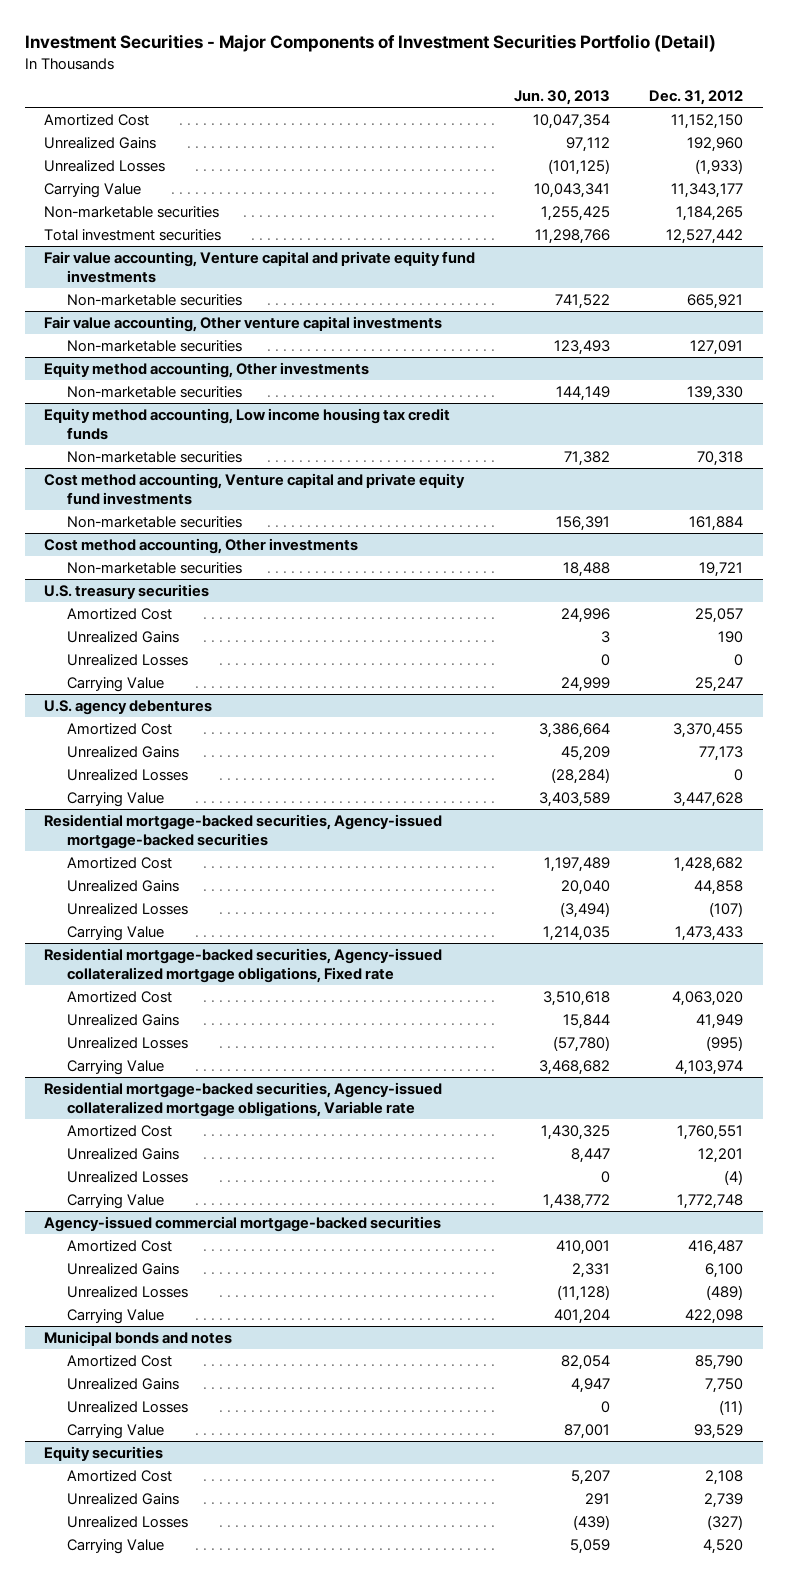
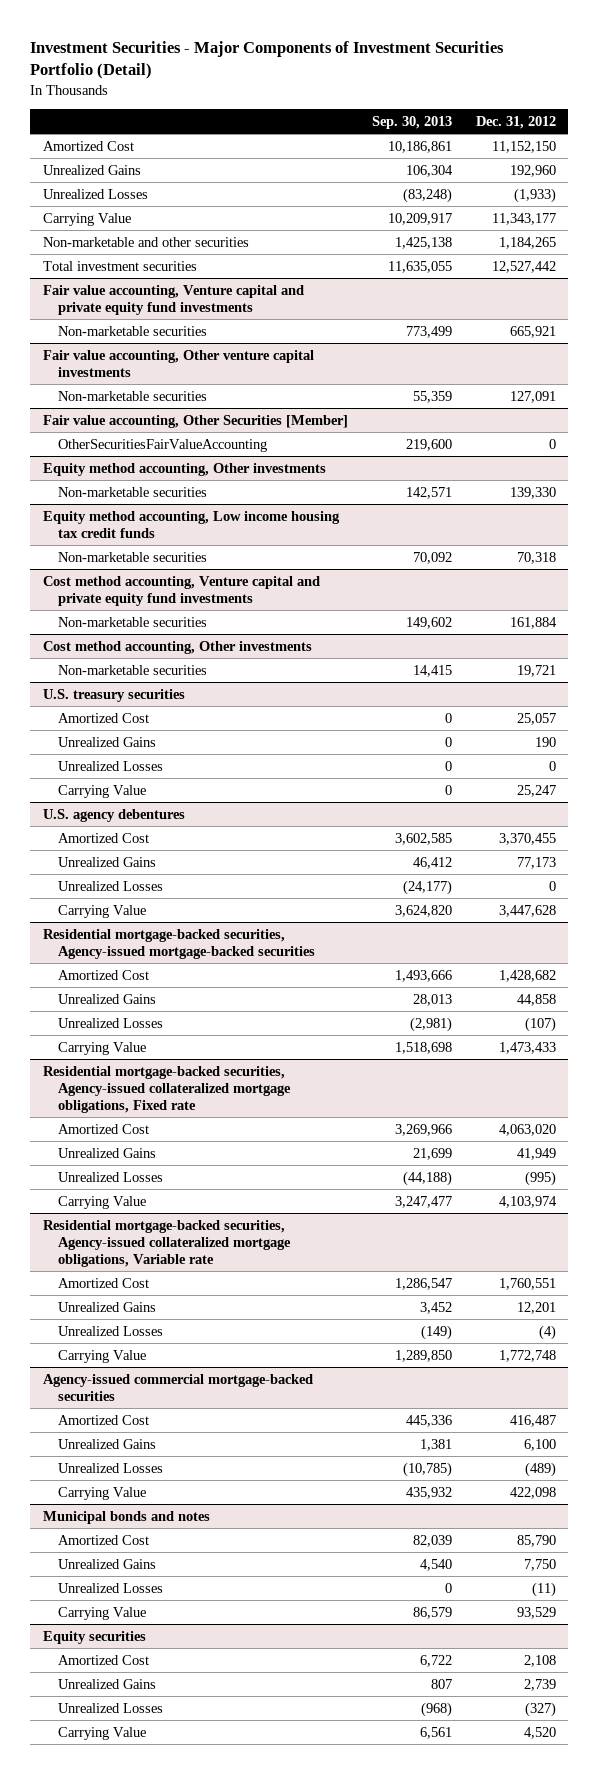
[514,90,611,106] Jun. 30, 2013 -> none
none -> [371,115,452,129] Sep. 30, 2013
[44,205,220,218] Non-marketable securities -> [42,236,249,247] Non-marketable and other securities
none -> [42,414,348,428] Fair value accounting, Other Securities [Member]
none -> [57,438,267,452] OtherSecuritiesFairValueAccounting

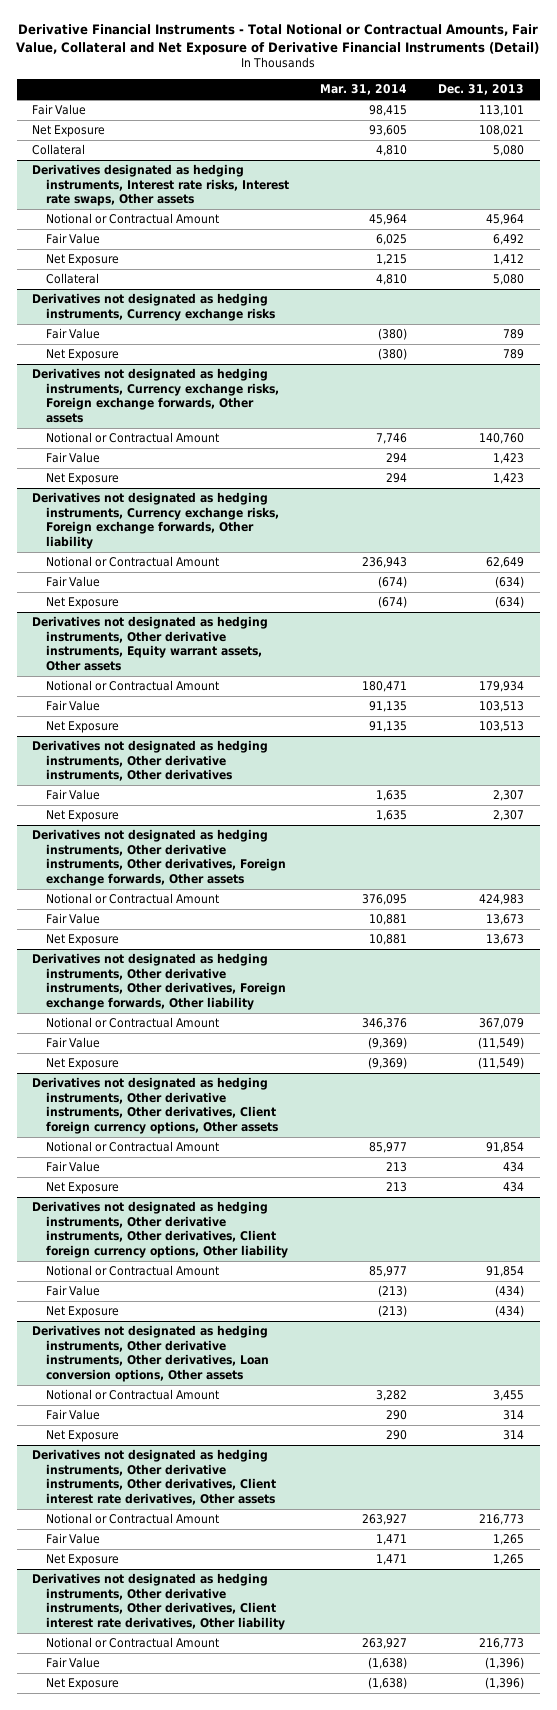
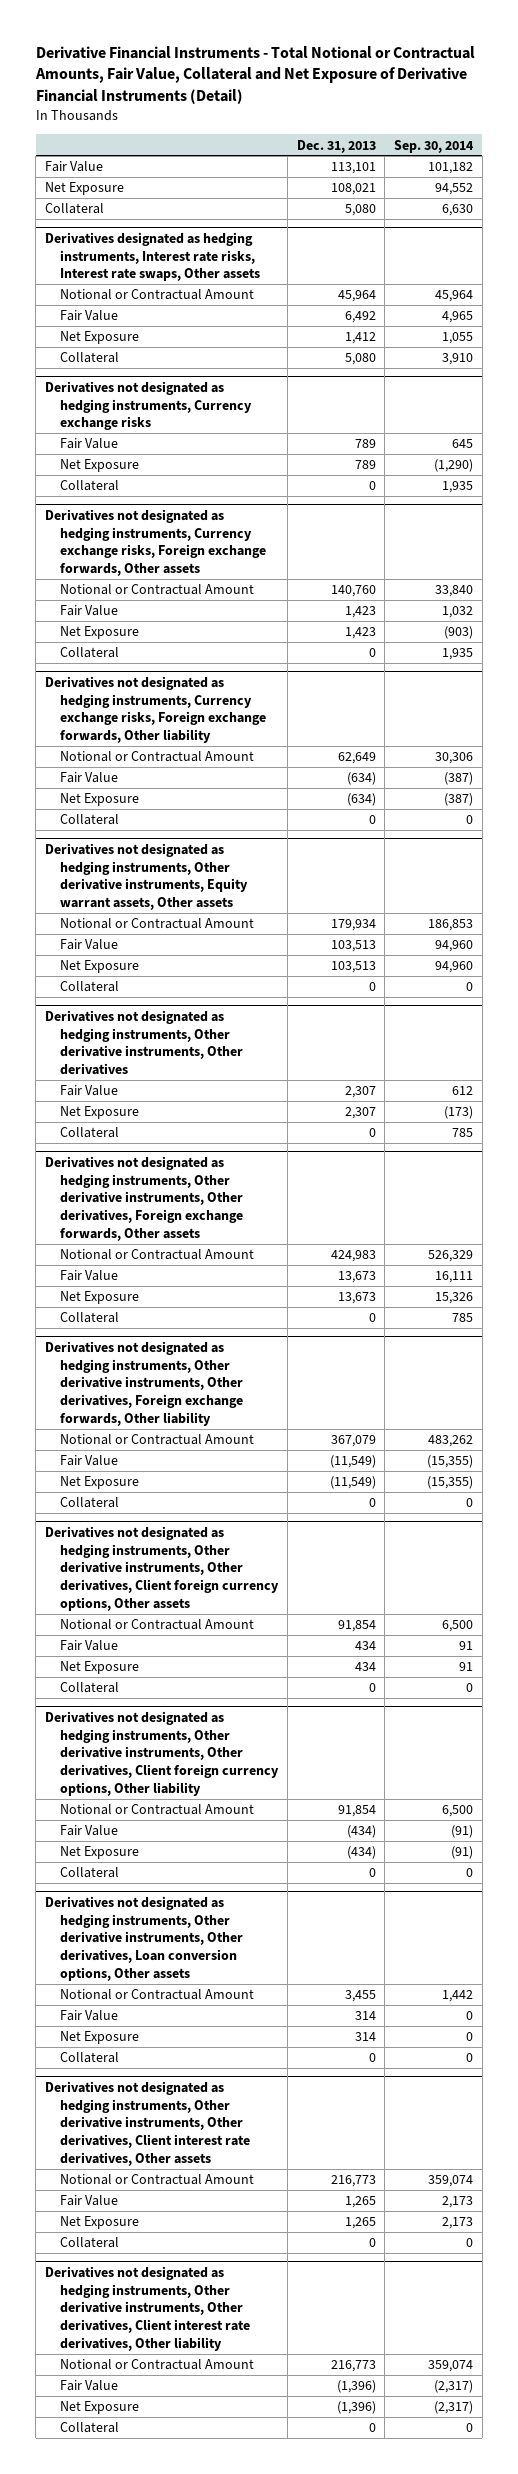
[320,83,408,95] Mar. 31, 2014 -> none
none -> [393,139,474,153] Sep. 30, 2014
none -> [60,480,120,492] Collateral
none -> [60,647,120,659] Collateral
none -> [60,814,120,826] Collateral
none -> [60,981,120,993] Collateral
none -> [60,1127,120,1139] Collateral
none -> [60,1312,120,1324] Collateral
none -> [60,1497,120,1509] Collateral
none -> [60,1682,120,1694] Collateral
none -> [60,1867,120,1879] Collateral
none -> [60,2052,120,2064] Collateral
none -> [60,2237,120,2249] Collateral
none -> [60,2422,120,2434] Collateral

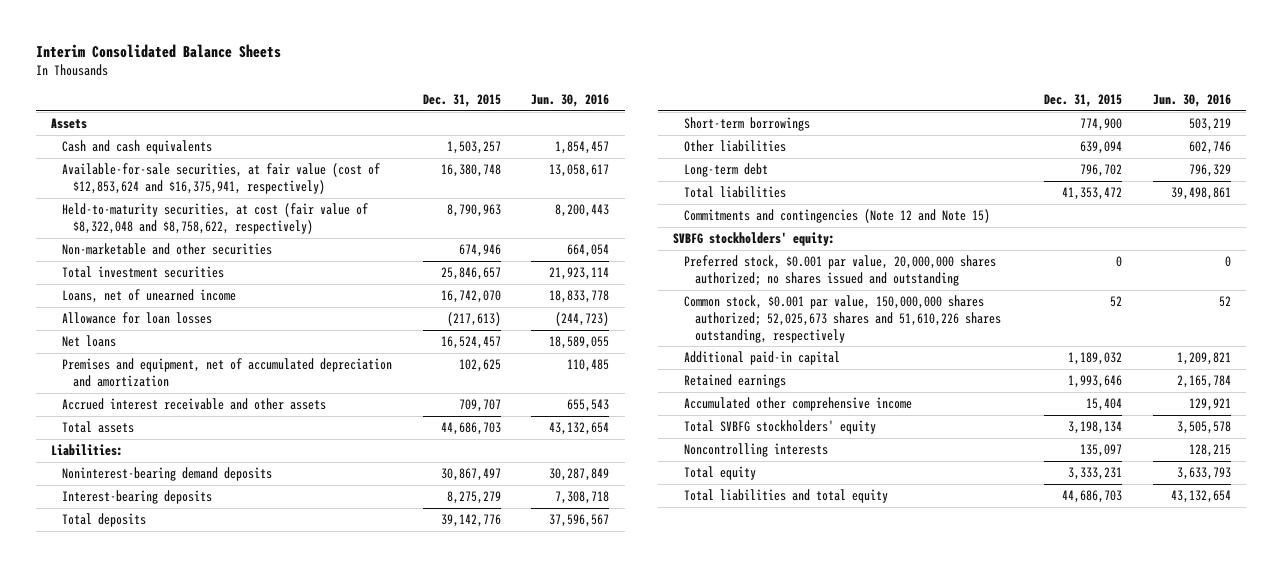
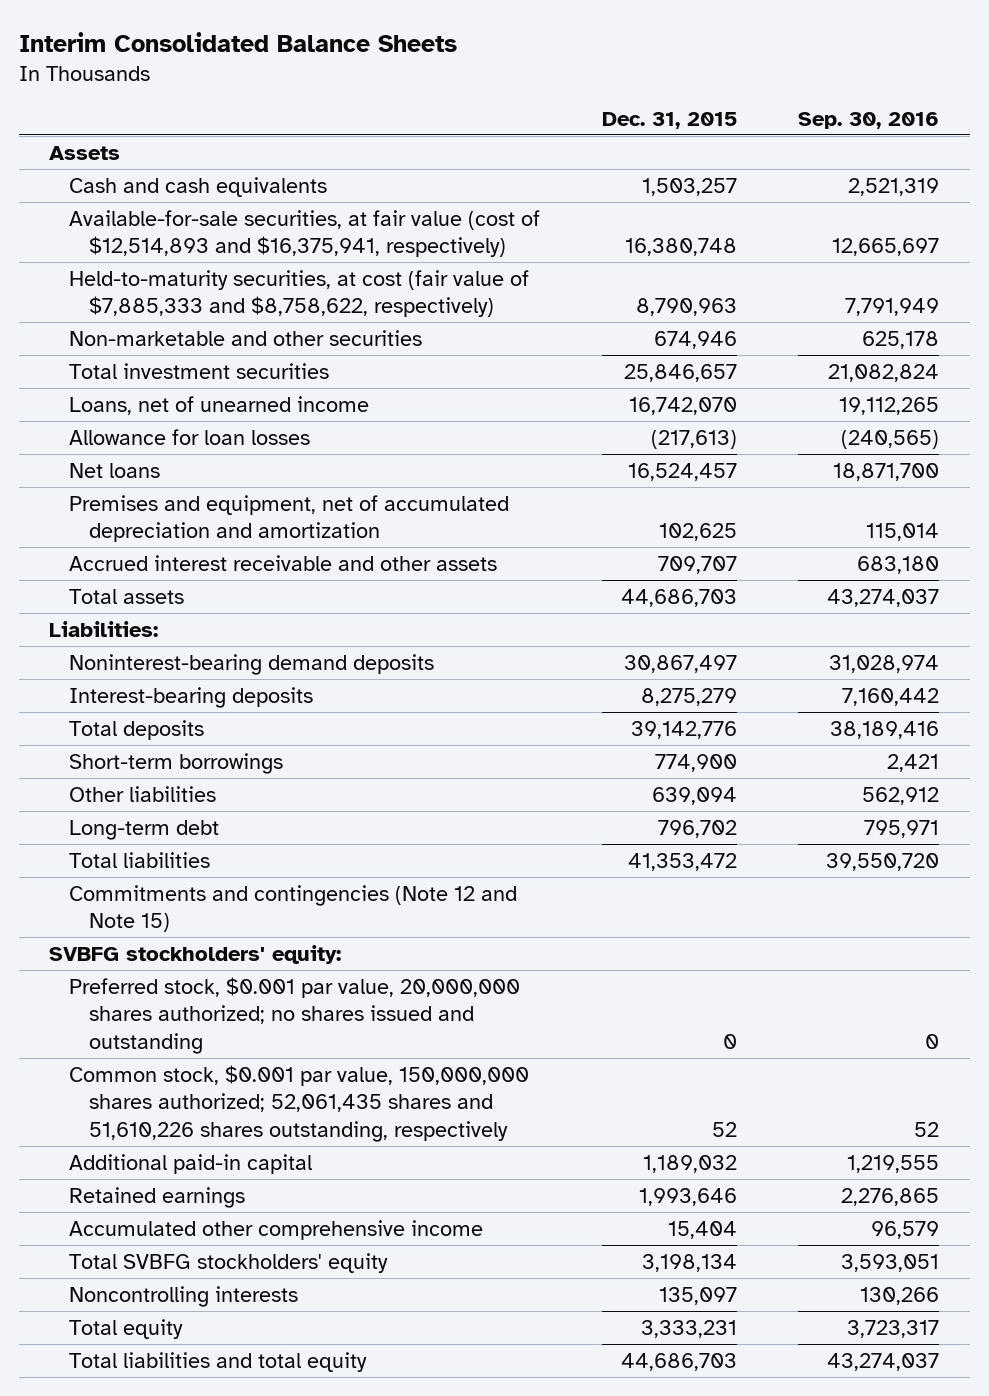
[531,94,610,108] Jun. 30, 2016 -> none
none -> [798,111,940,129] Sep. 30, 2016
[62,163,381,194] Available-for-sale securities, at fair value (cost of $12,853,624 and $16,375,941, respectively) -> [69,209,541,258] Available-for-sale securities, at fair value (cost of $12,514,893 and $16,375,941, respectively)
[62,203,369,234] Held-to-maturity securities, at cost (fair value of $8,322,048 and $8,758,622, respectively) -> [69,269,530,318] Held-to-maturity securities, at cost (fair value of $7,885,333 and $8,758,622, respectively)
[683,295,1001,343] Common stock, $0.001 par value, 150,000,000 shares authorized; 52,025,673 shares and 51,610,226 shares outstanding, respectively -> [69,1064,530,1142] Common stock, $0.001 par value, 150,000,000 shares authorized; 52,061,435 shares and 51,610,226 shares outstanding, respectively

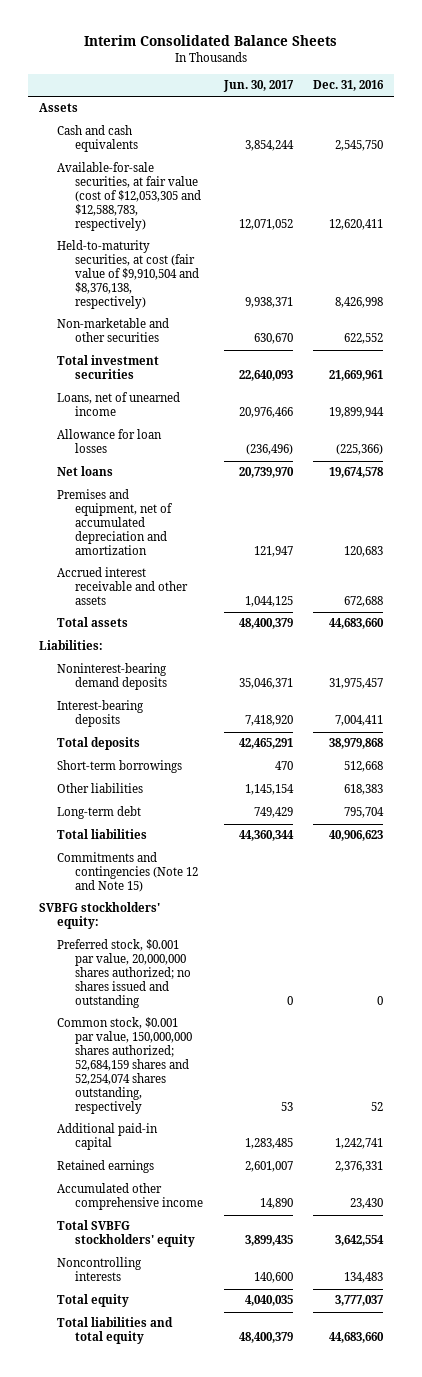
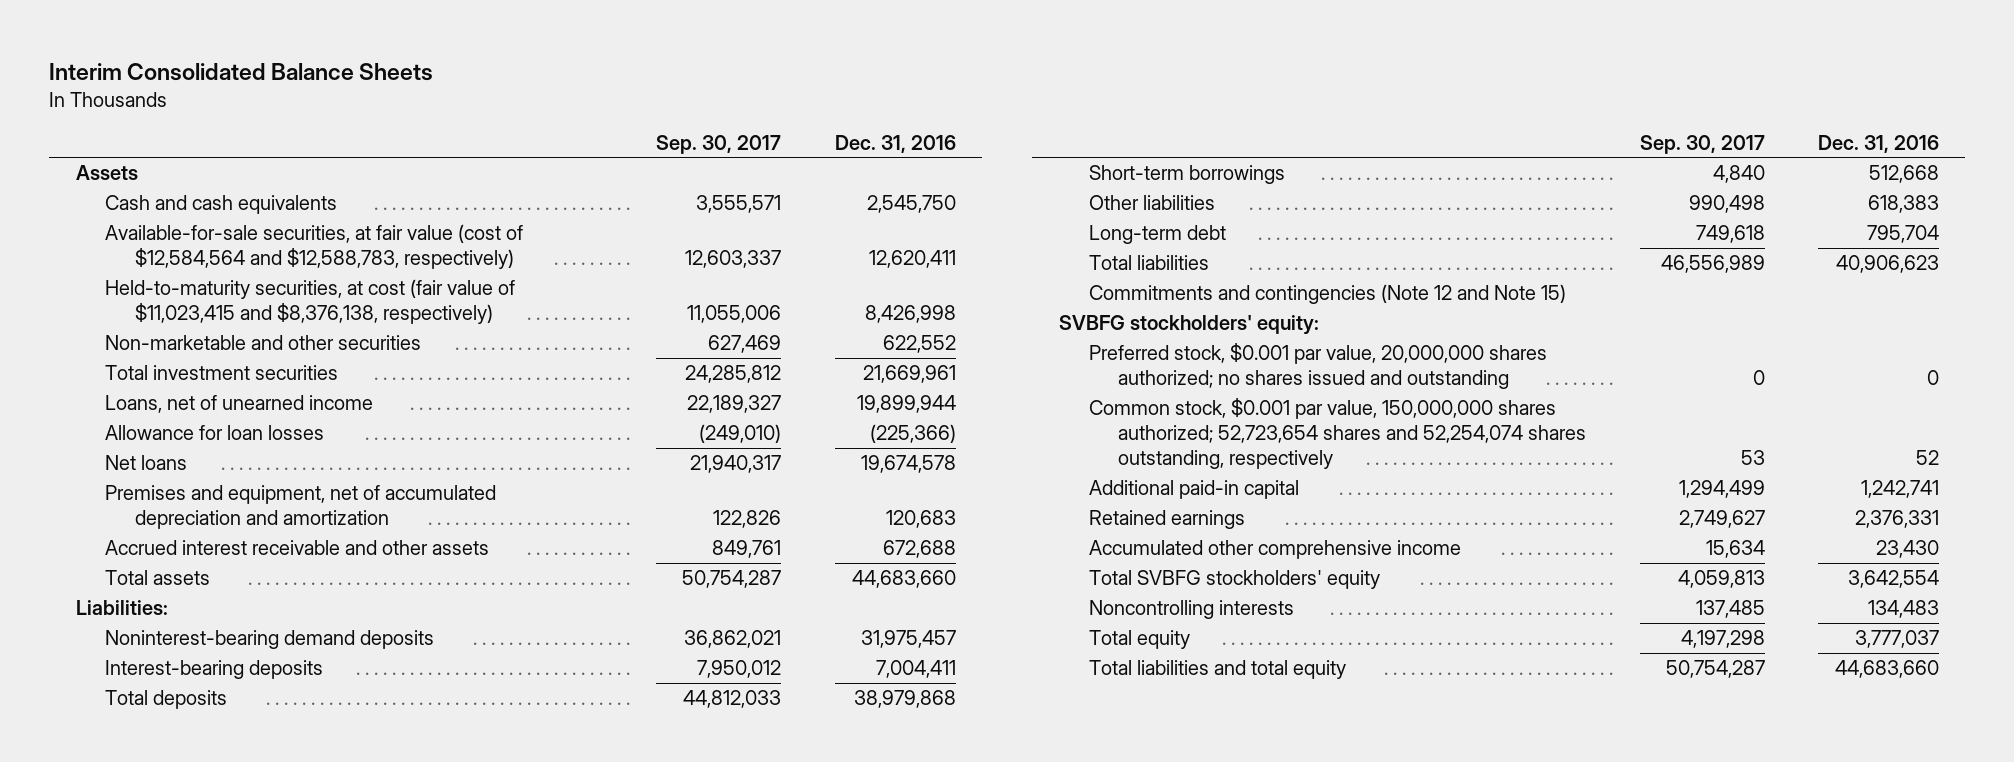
[222,80,294,93] Jun. 30, 2017 -> none
none -> [656,134,782,154] Sep. 30, 2017
[57,162,202,232] Available-for-sale securities, at fair value (cost of $12,053,305 and $12,588,783, respectively) -> [105,224,524,270] Available-for-sale securities, at fair value (cost of $12,584,564 and $12,588,783, respectively)
[57,240,200,310] Held-to-maturity securities, at cost (fair value of $9,910,504 and $8,376,138, respectively) -> [105,279,516,325] Held-to-maturity securities, at cost (fair value of $11,023,415 and $8,376,138, respectively)
[57,1017,193,1115] Common stock, $0.001 par value, 150,000,000 shares authorized; 52,684,159 shares and 52,254,074 shares outstanding, respectively -> [1088,398,1587,470] Common stock, $0.001 par value, 150,000,000 shares authorized; 52,723,654 shares and 52,254,074 shares outstanding, respectively

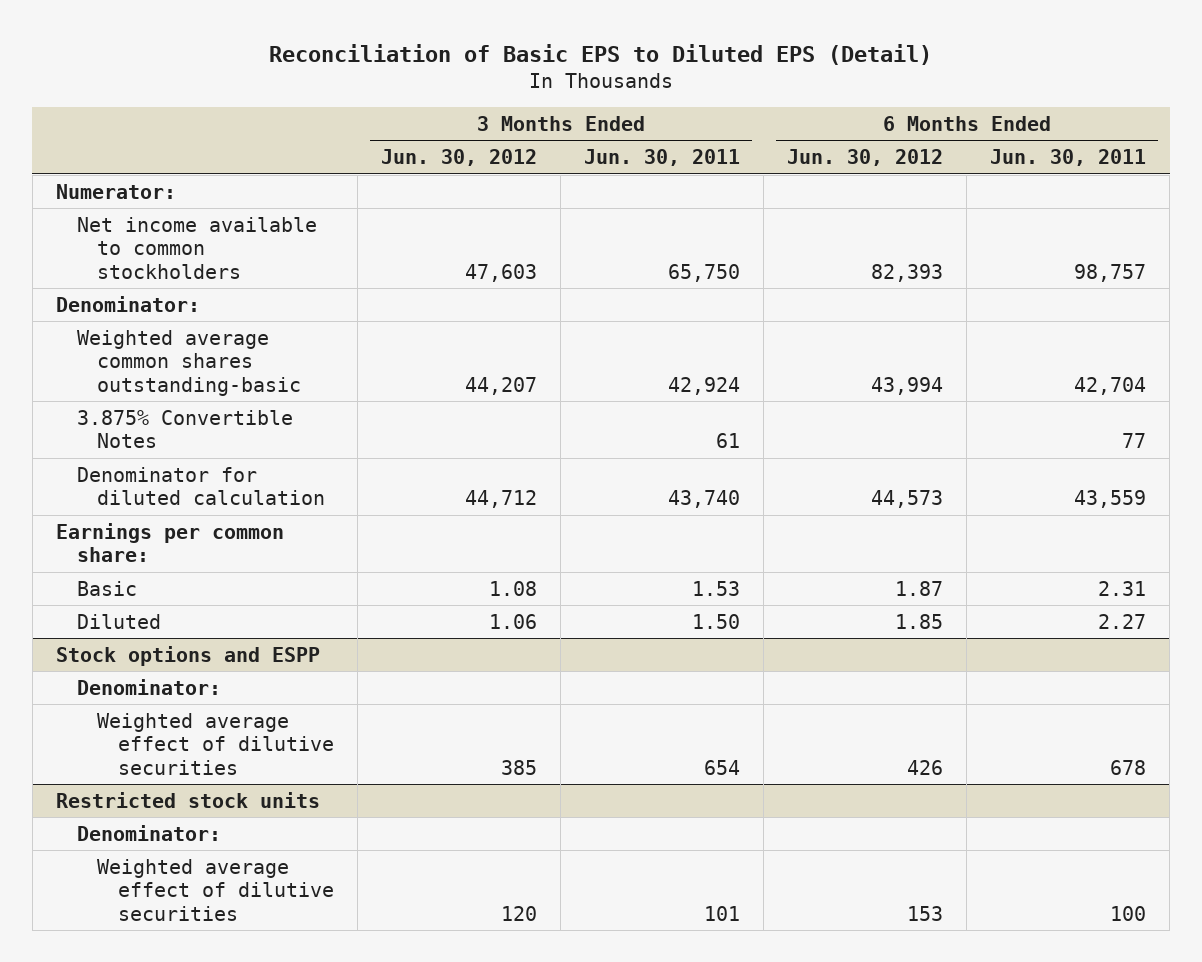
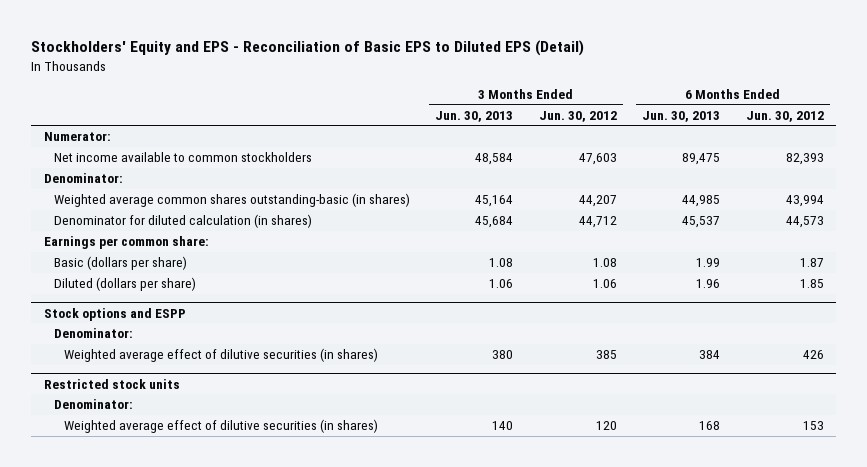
[269,44,933,66] Reconciliation of Basic EPS to Diluted EPS (Detail) -> [31,40,585,57] Stockholders' Equity and EPS - Reconciliation of Basic EPS to Diluted EPS (Detail)
[584,149,741,167] Jun. 30, 2011 -> none
[990,149,1147,167] Jun. 30, 2011 -> none
none -> [435,110,514,122] Jun. 30, 2013
none -> [642,110,721,122] Jun. 30, 2013
[76,409,293,449] 3.875% Convertible Notes -> none
[76,329,302,396] Weighted average common shares outstanding-basic -> [53,193,410,208] Weighted average common shares outstanding-basic (in shares)
[76,466,326,506] Denominator for diluted calculation -> [53,214,312,229] Denominator for diluted calculation (in shares)
[76,580,137,596] Basic -> [53,256,187,271] Basic (dollars per share)
[76,613,161,629] Diluted -> [53,277,196,292] Diluted (dollars per share)
[97,712,335,775] Weighted average effect of dilutive securities -> [63,348,378,363] Weighted average effect of dilutive securities (in shares)
[97,858,335,921] Weighted average effect of dilutive securities -> [63,419,378,434] Weighted average effect of dilutive securities (in shares)

